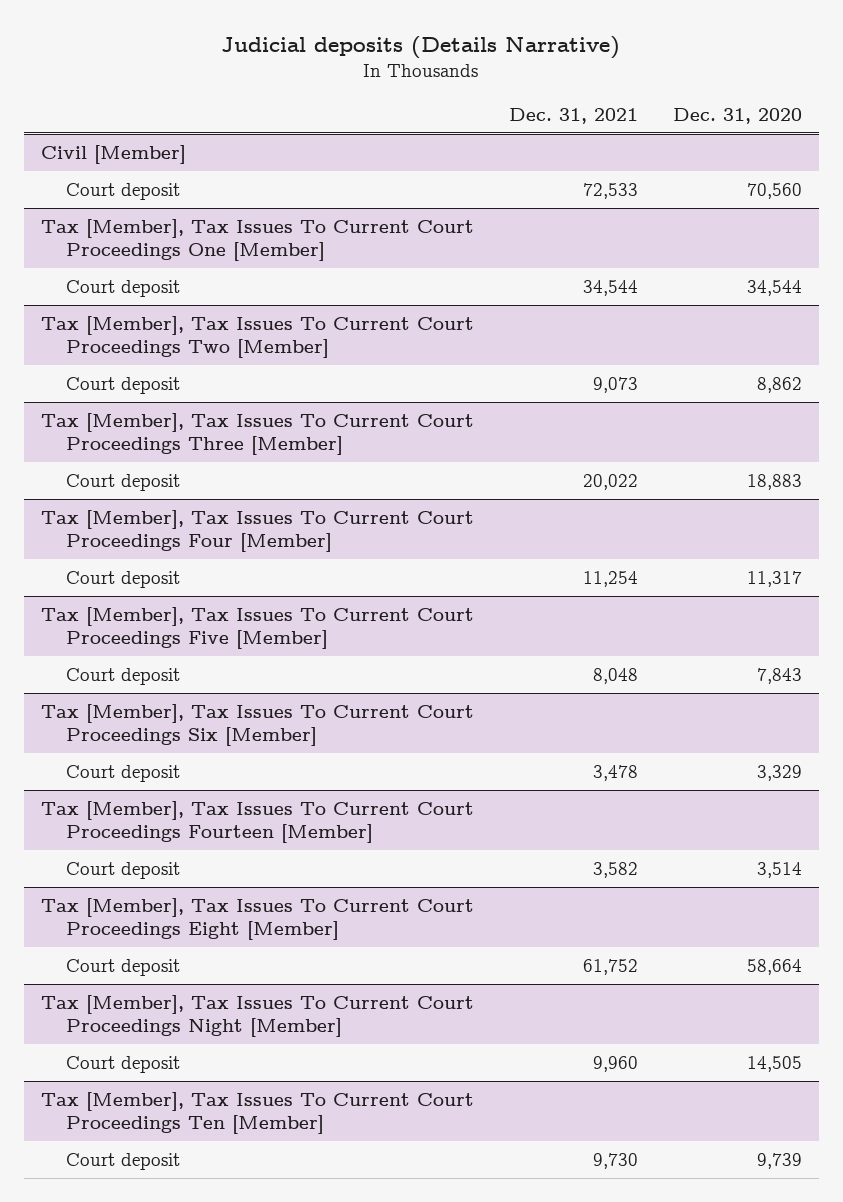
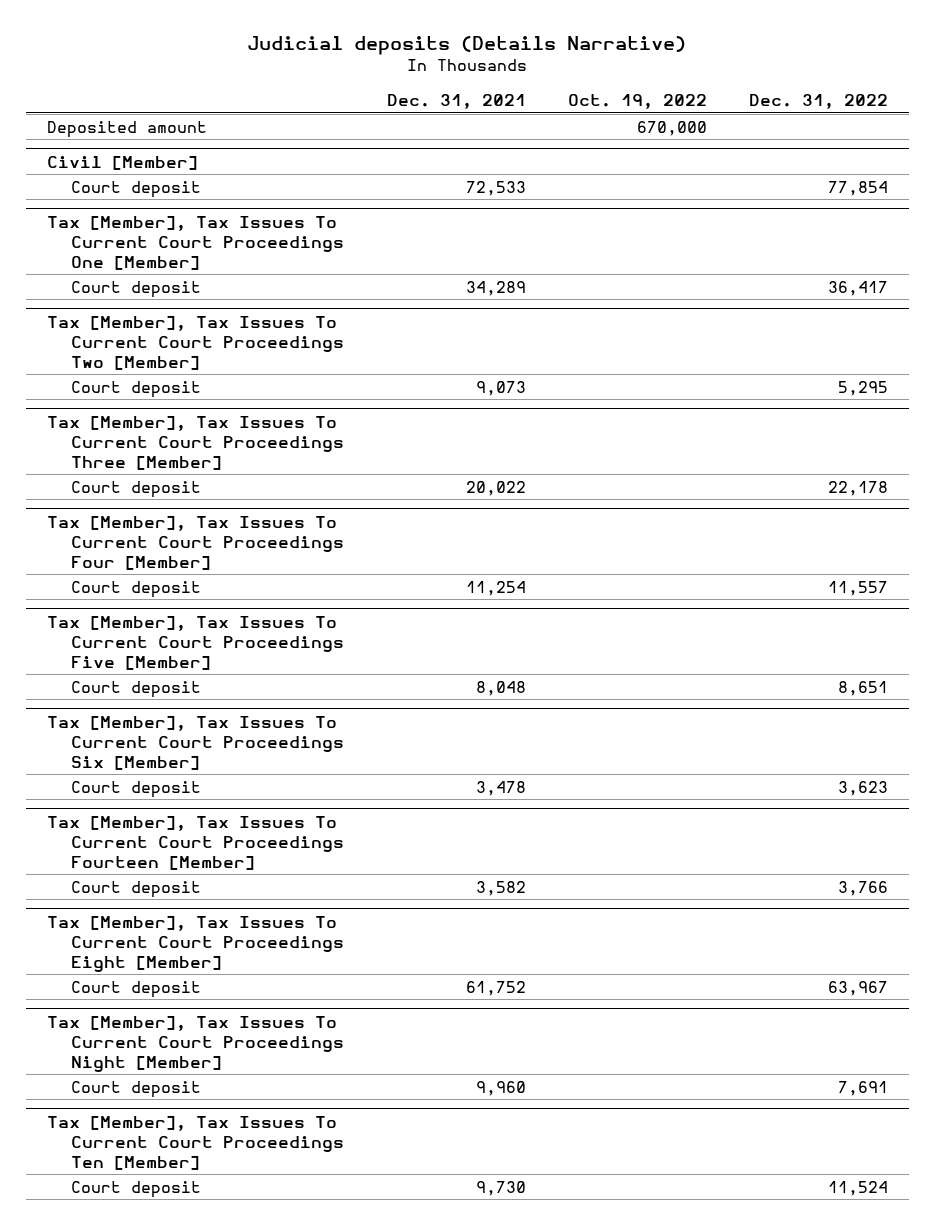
[672,107,802,124] Dec. 31, 2020 -> none
none -> [567,93,707,109] Oct. 19, 2022
none -> [749,93,889,109] Dec. 31, 2022
none -> [46,120,207,138] Deposited amount
[582,279,638,296] 34,544 -> [465,280,526,296] 34,289

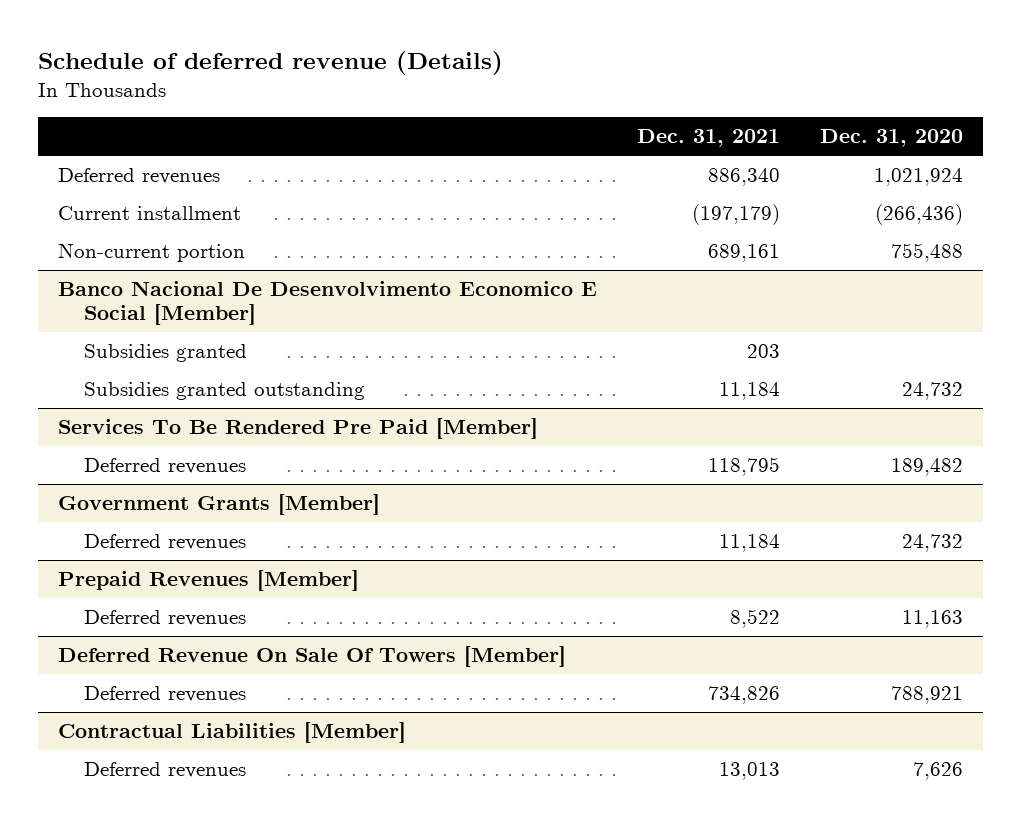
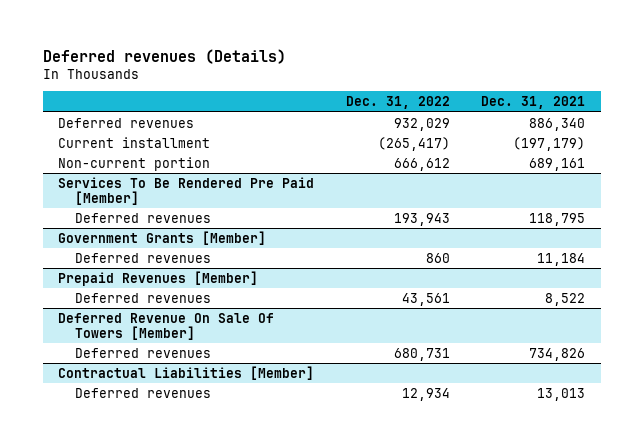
[37,51,503,76] Schedule of deferred revenue (Details) -> [42,49,286,65] Deferred revenues (Details)
[819,129,963,148] Dec. 31, 2020 -> none
none -> [345,95,450,109] Dec. 31, 2022
[57,281,597,326] Banco Nacional De Desenvolvimento Economico E Social [Member] -> none
[84,344,248,363] Subsidies granted -> none
[84,382,366,401] Subsidies granted outstanding -> none

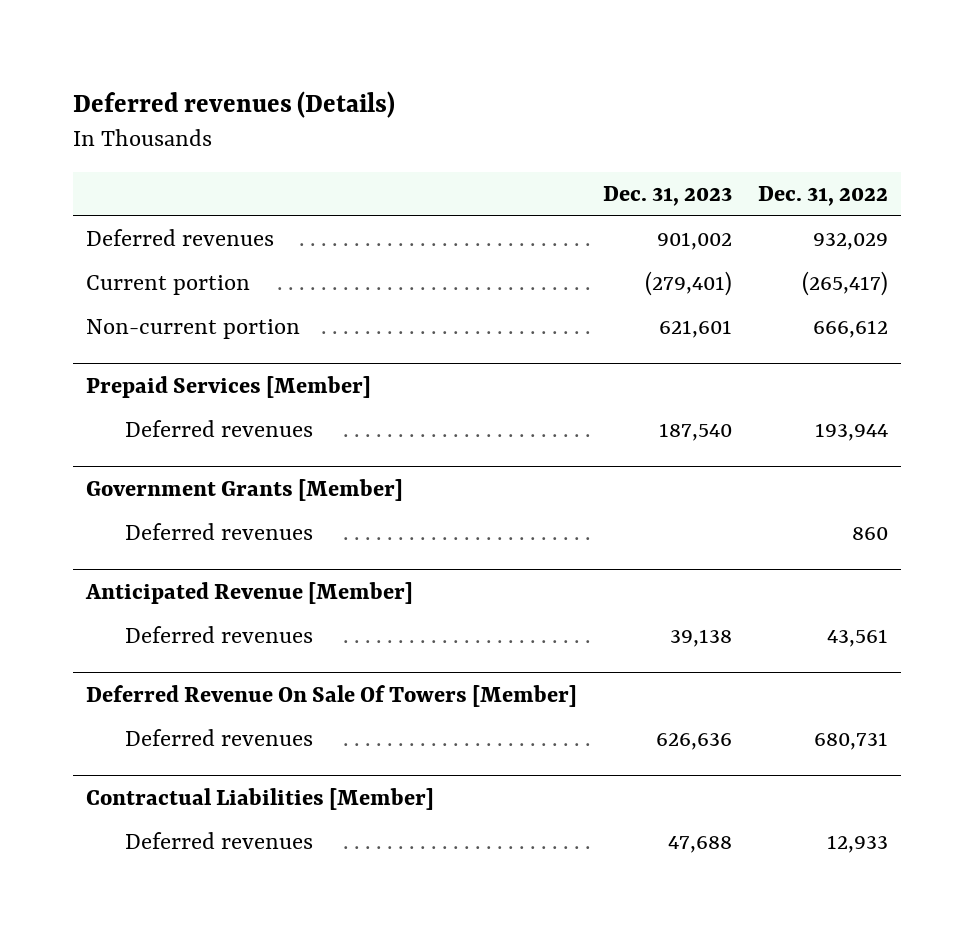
[481,95,586,109] Dec. 31, 2021 -> none
none -> [602,185,732,206] Dec. 31, 2023
[58,136,211,148] Current installment -> [85,275,250,296] Current portion
[58,176,315,205] Services To Be Rendered Pre Paid [Member] -> none
none -> [85,375,371,398] Prepaid Services [Member]
[393,212,450,226] 193,943 -> [814,423,888,442] 193,944
[58,270,259,286] Prepaid Revenues [Member] -> none
none -> [84,581,413,604] Anticipated Revenue [Member]
[401,387,450,401] 12,934 -> [826,835,888,854] 12,933

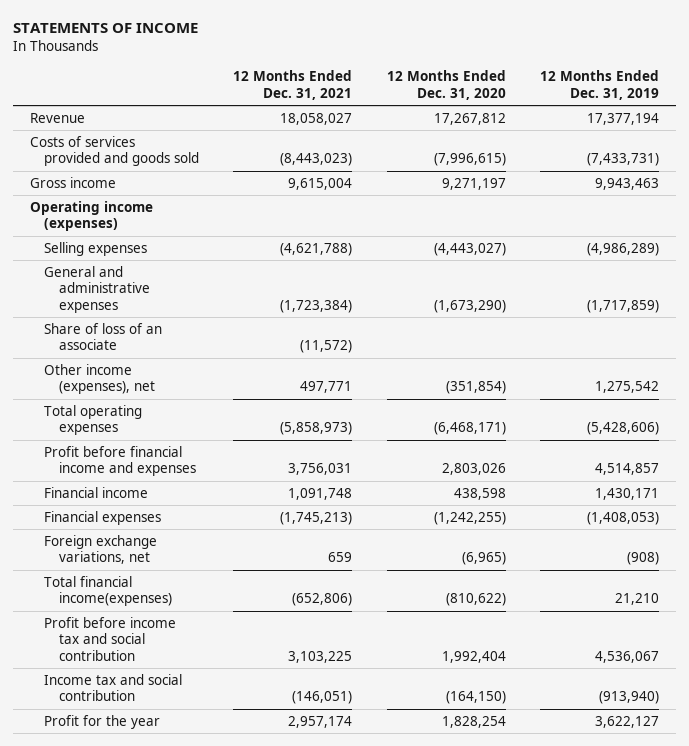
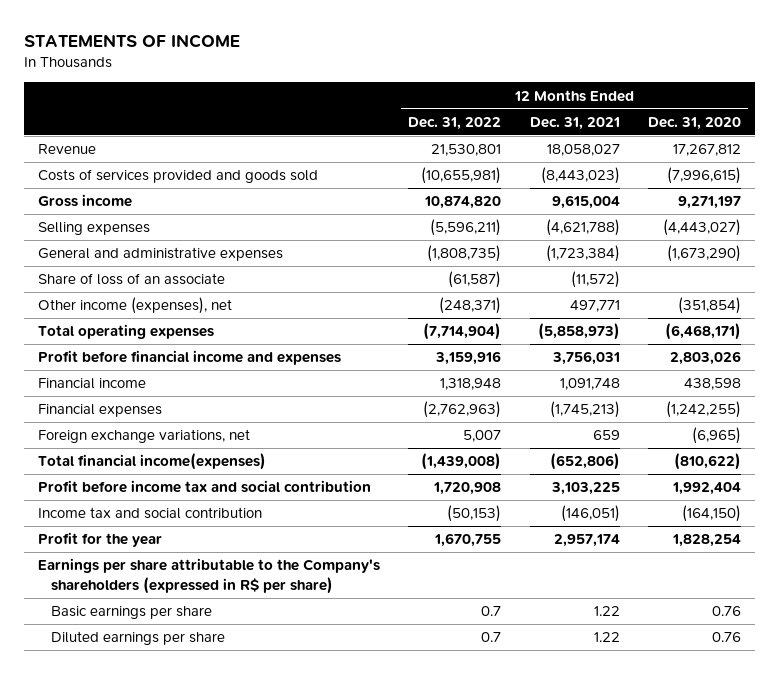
[539,70,659,100] 12 Months Ended Dec. 31, 2019 -> none
none -> [408,116,502,130] Dec. 31, 2022
[29,200,153,232] Operating income (expenses) -> none
none -> [37,558,380,594] Earnings per share attributable to the Company's shareholders (expressed in R$ per share)
none -> [51,606,213,620] Basic earnings per share
none -> [51,631,226,646] Diluted earnings per share

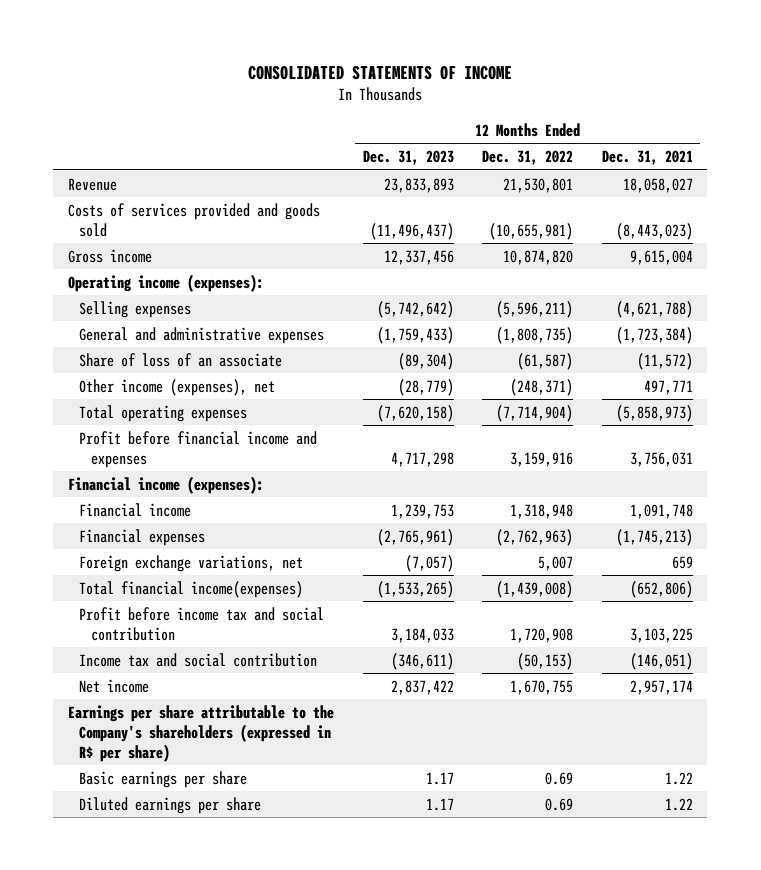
[23,33,240,48] STATEMENTS OF INCOME -> [248,64,513,80] CONSOLIDATED STATEMENTS OF INCOME
[648,116,742,130] Dec. 31, 2020 -> none
none -> [362,150,454,166] Dec. 31, 2023
none -> [67,273,264,292] Operating income (expenses):
none -> [67,475,264,494] Financial income (expenses):
[37,532,162,548] Profit for the year -> [79,678,150,693] Net income
[481,606,502,617] 0.7 -> [545,771,574,785] 0.69
[481,632,502,643] 0.7 -> [545,797,574,811] 0.69

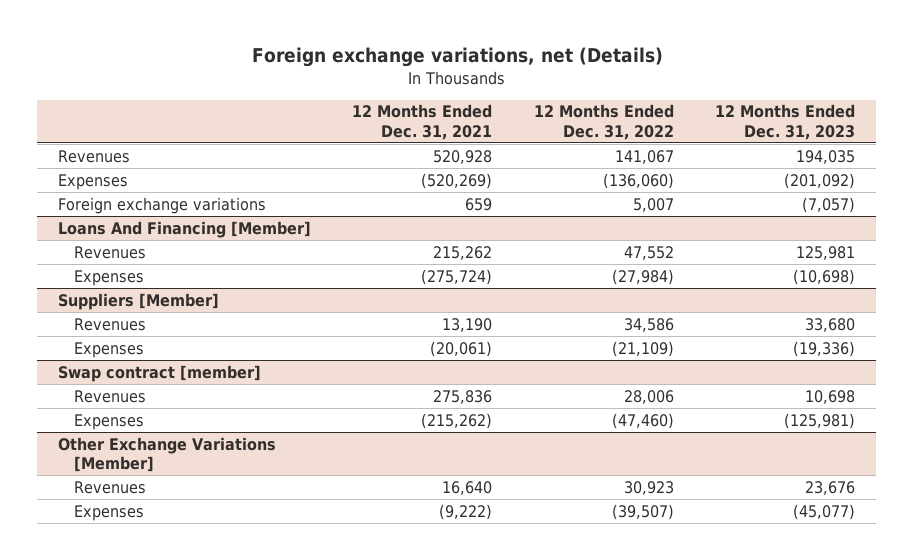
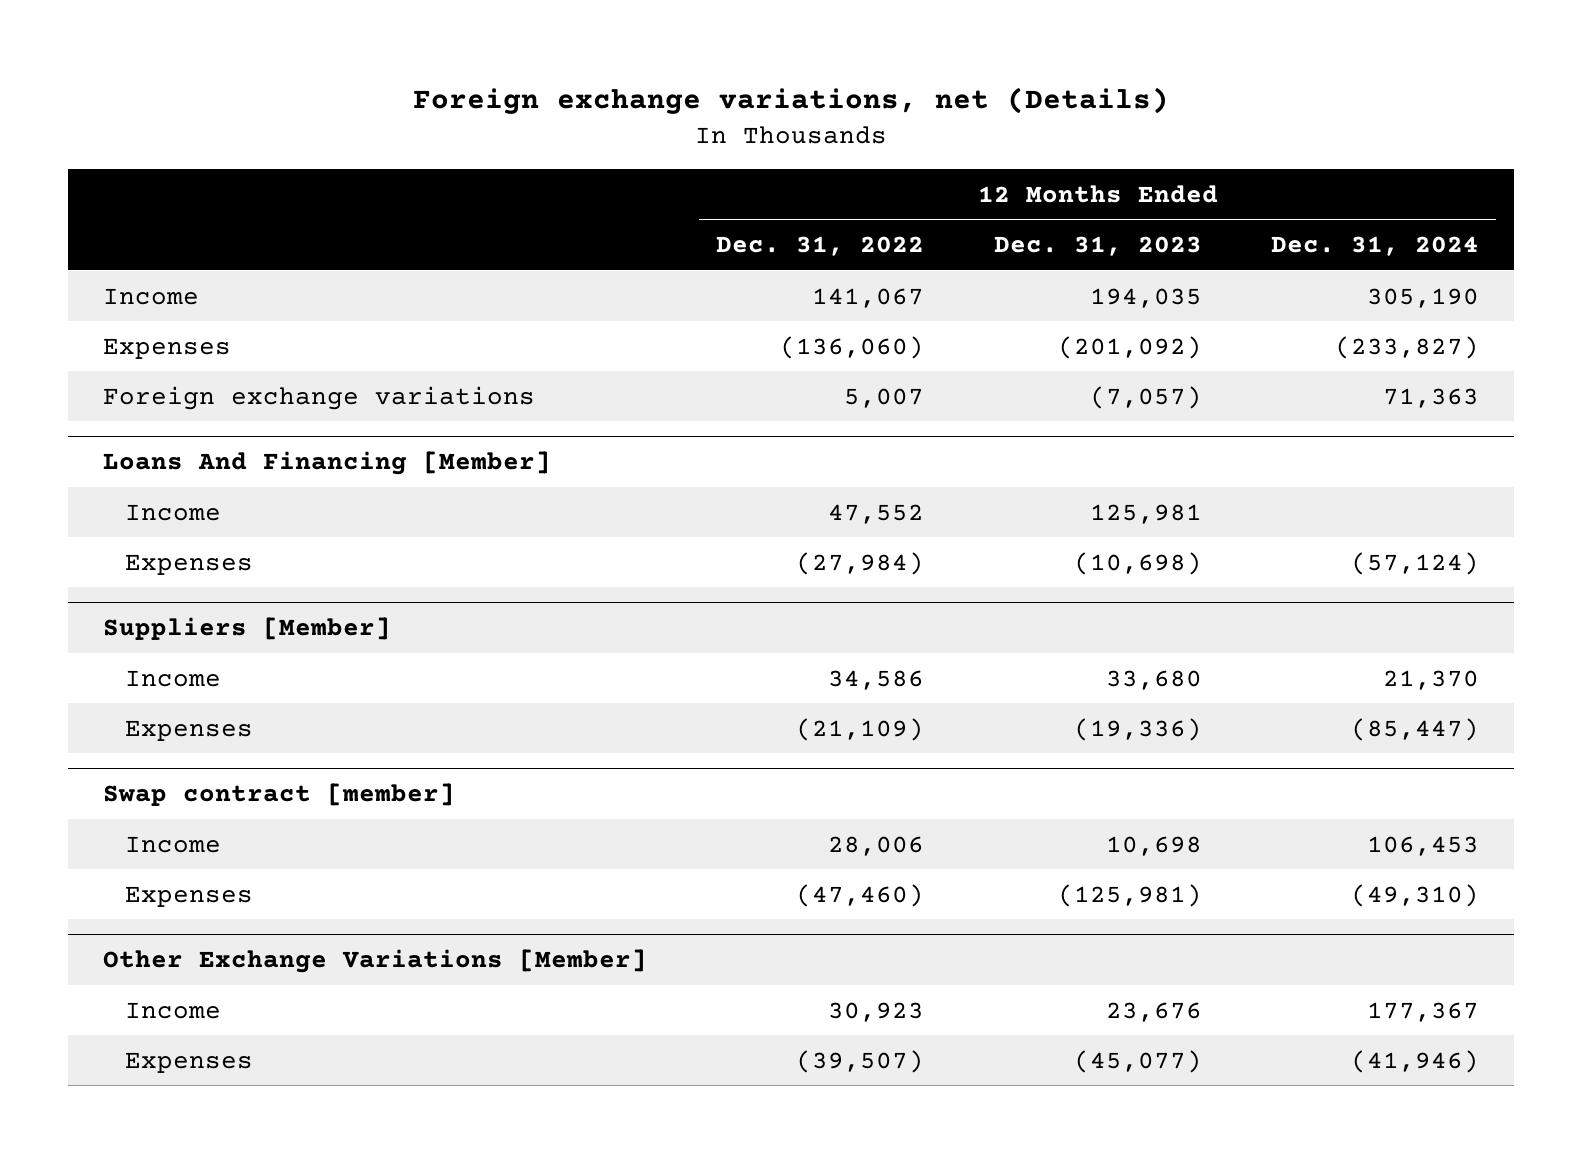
[352,104,493,140] 12 Months Ended Dec. 31, 2021 -> none
none -> [1271,236,1480,257] Dec. 31, 2024
[58,149,131,163] Revenues -> [103,287,200,305] Income
[73,245,146,259] Revenues -> [125,503,222,521] Income
[73,317,146,331] Revenues -> [125,669,222,687] Income
[73,389,146,403] Revenues -> [125,835,222,853] Income
[73,480,146,494] Revenues -> [125,1001,222,1019] Income

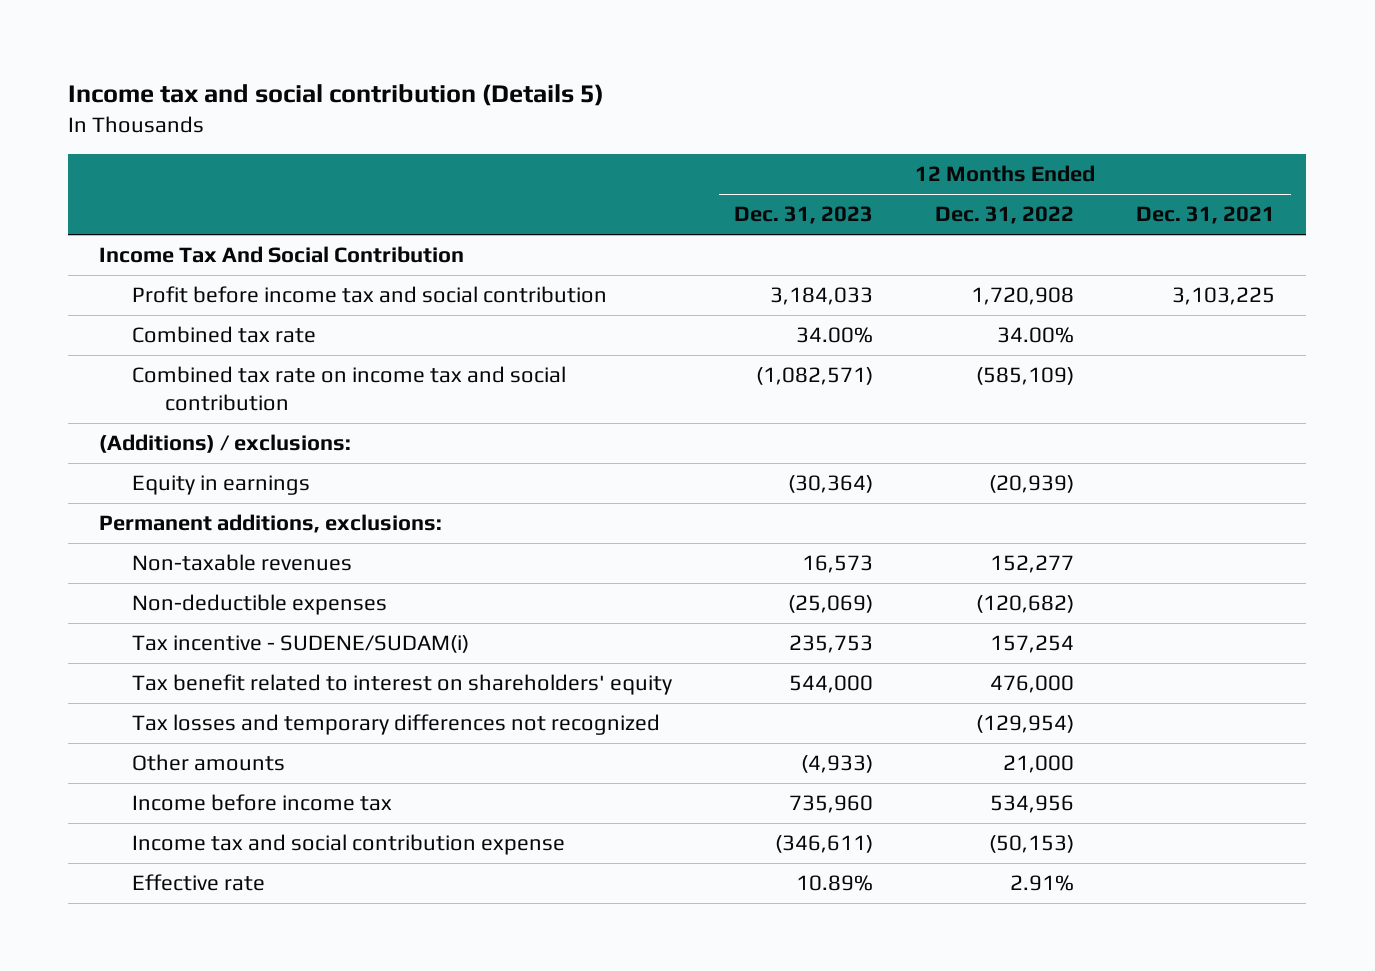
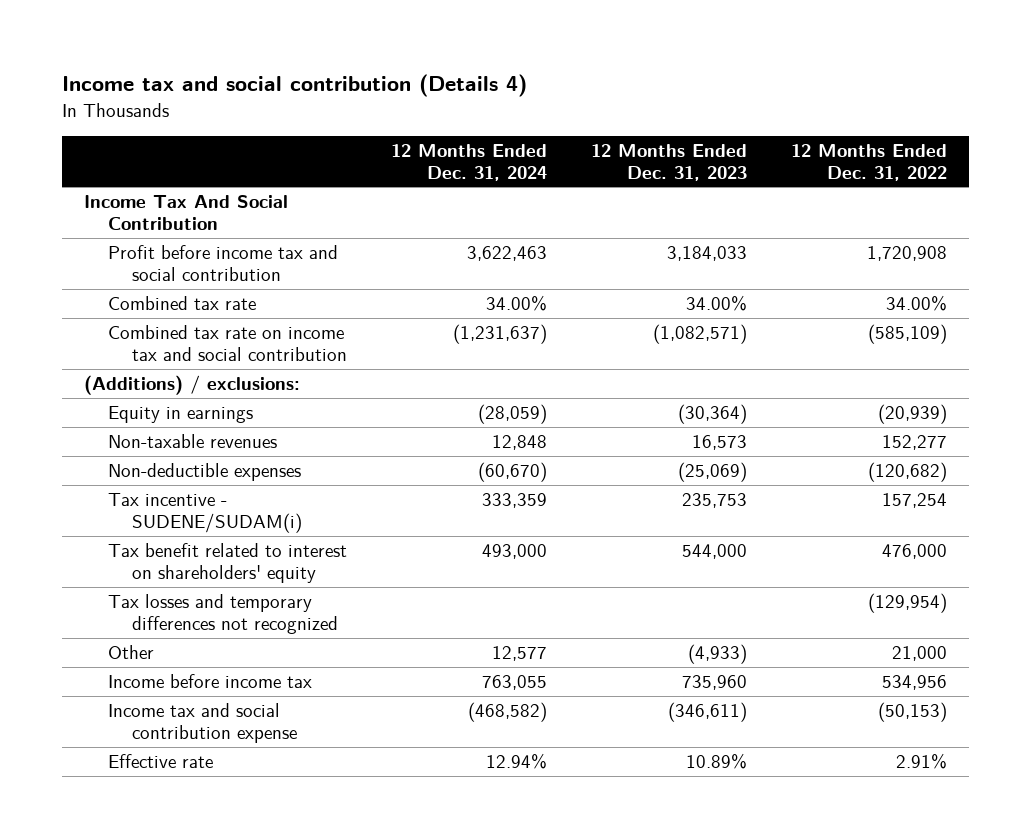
[68,84,605,107] Income tax and social contribution (Details 5) -> [61,74,527,98] Income tax and social contribution (Details 4)
[1136,206,1276,225] Dec. 31, 2021 -> none
none -> [390,143,547,181] 12 Months Ended Dec. 31, 2024
[99,514,443,534] Permanent additions, exclusions: -> none
[132,754,286,772] Other amounts -> [107,644,154,659] Other

